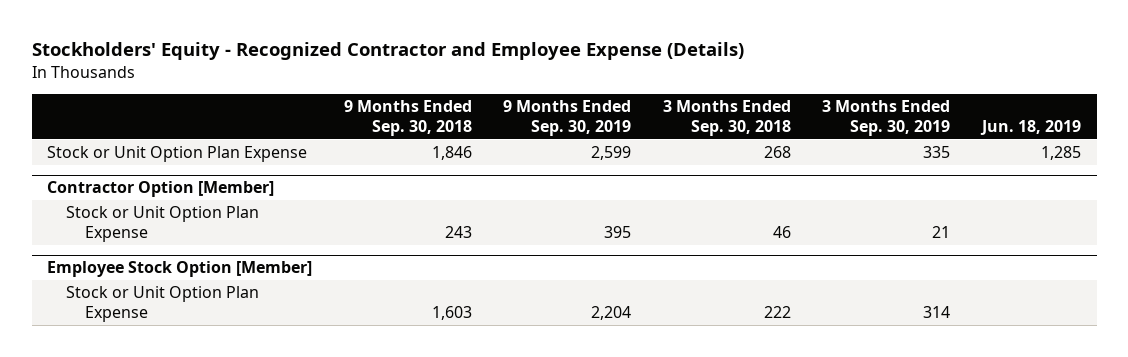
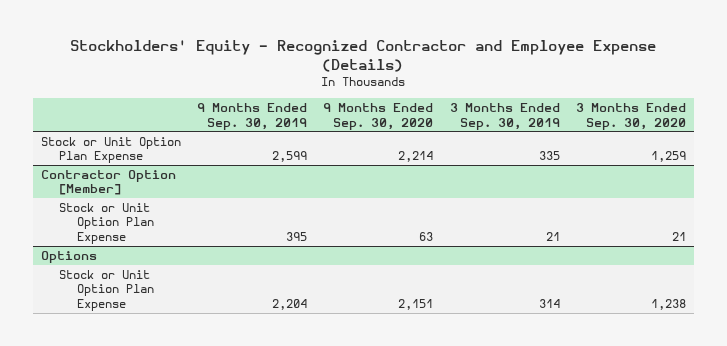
[343,99,472,137] 9 Months Ended Sep. 30, 2018 -> none
[662,99,791,137] 3 Months Ended Sep. 30, 2018 -> none
[979,120,1081,136] Jun. 18, 2019 -> none
none -> [323,103,434,130] 9 Months Ended Sep. 30, 2020
none -> [575,103,686,130] 3 Months Ended Sep. 30, 2020
[47,261,313,278] Employee Stock Option [Member] -> [40,251,97,264] Options

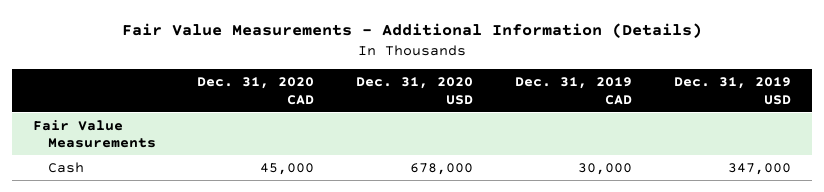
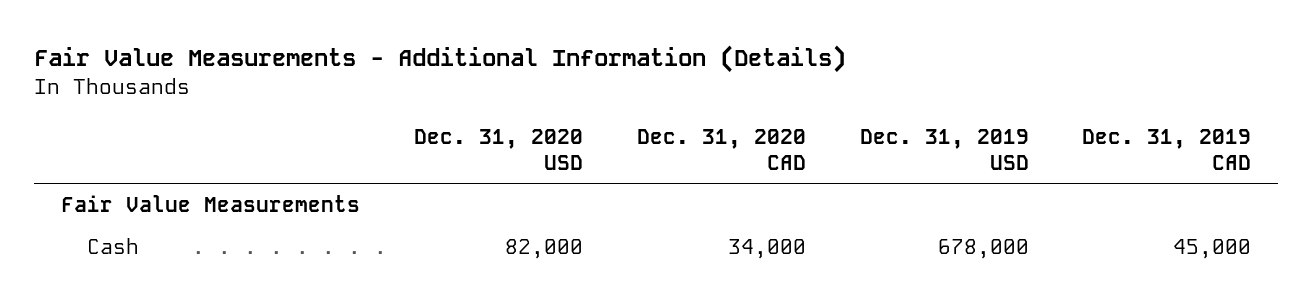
[260,162,315,175] 45,000 -> [727,239,806,260] 34,000
[410,162,474,175] 678,000 -> [504,239,583,260] 82,000
[578,162,633,175] 30,000 -> [1173,239,1252,260] 45,000
[727,162,791,175] 347,000 -> [937,239,1029,260] 678,000

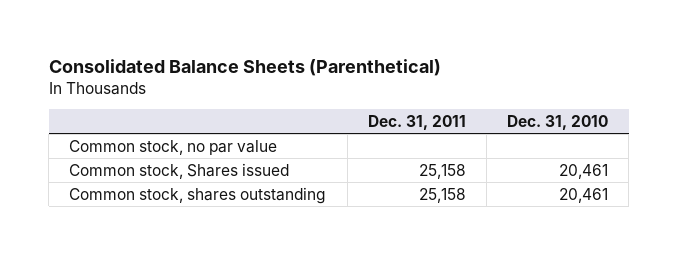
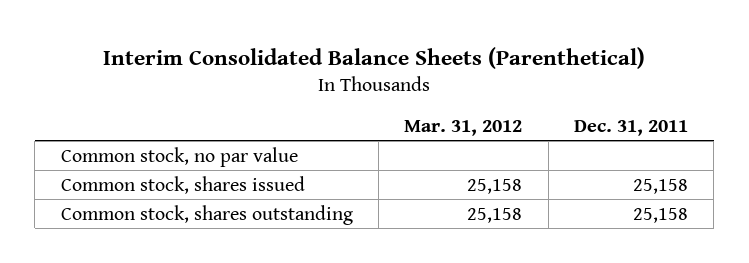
[48,58,441,76] Consolidated Balance Sheets (Parenthetical) -> [103,47,646,70] Interim Consolidated Balance Sheets (Parenthetical)
[507,114,609,130] Dec. 31, 2010 -> none
none -> [404,119,523,136] Mar. 31, 2012
[69,162,290,179] Common stock, Shares issued -> [60,175,305,194] Common stock, shares issued

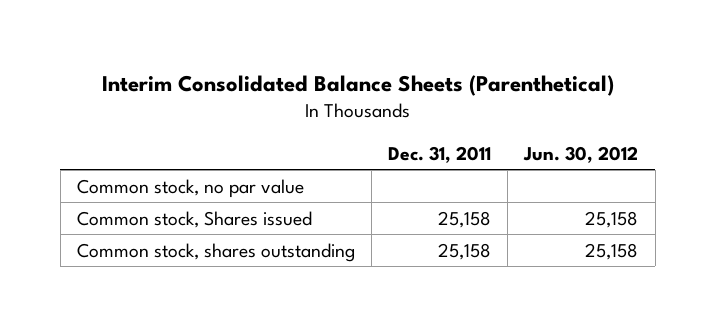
[404,119,523,136] Mar. 31, 2012 -> none
none -> [523,145,639,163] Jun. 30, 2012
[60,175,305,194] Common stock, shares issued -> [76,210,312,228] Common stock, Shares issued

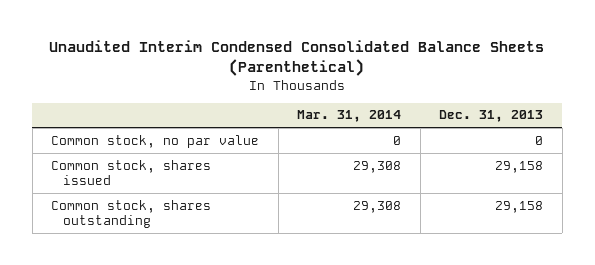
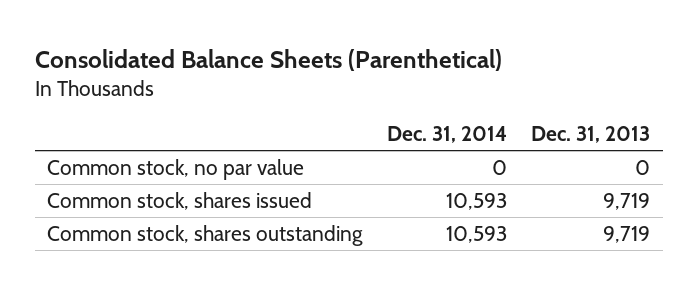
[49,40,545,77] Unaudited Interim Condensed Consolidated Balance Sheets (Parenthetical) -> [34,48,502,71] Consolidated Balance Sheets (Parenthetical)
[297,110,402,123] Mar. 31, 2014 -> none
none -> [386,126,507,144] Dec. 31, 2014
[495,160,544,173] 29,158 -> [603,192,651,210] 9,719
[495,200,544,213] 29,158 -> [603,225,651,243] 9,719

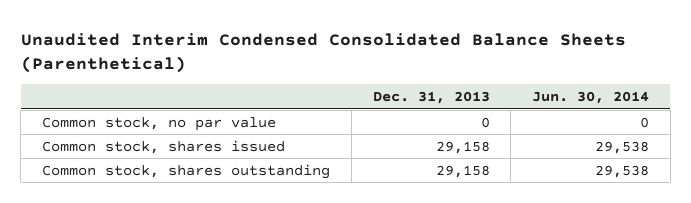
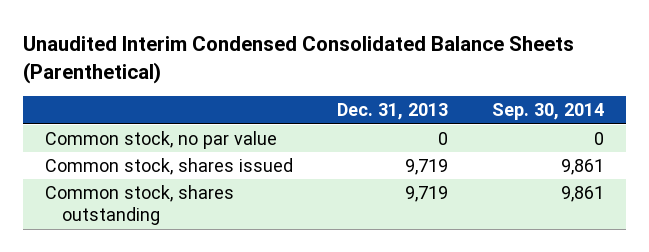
[532,91,650,105] Jun. 30, 2014 -> none
none -> [491,103,604,121] Sep. 30, 2014
[435,140,490,154] 29,158 -> [405,159,449,176] 9,719
[435,164,490,178] 29,158 -> [405,186,449,203] 9,719

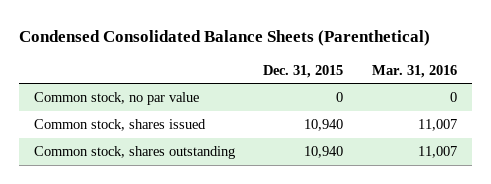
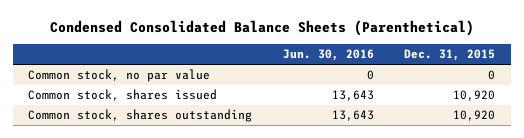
[372,64,458,78] Mar. 31, 2016 -> none
none -> [282,49,374,62] Jun. 30, 2016
[304,119,344,132] 10,940 -> [453,90,496,102] 10,920
[304,146,344,159] 10,940 -> [453,110,496,122] 10,920

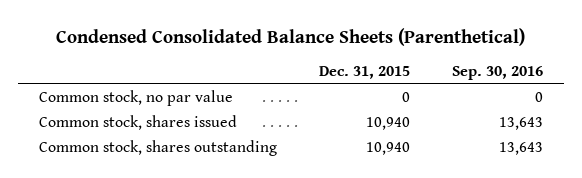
[282,49,374,62] Jun. 30, 2016 -> none
none -> [452,66,544,81] Sep. 30, 2016
[453,90,496,102] 10,920 -> [366,117,411,131] 10,940
[453,110,496,122] 10,920 -> [366,142,411,156] 10,940

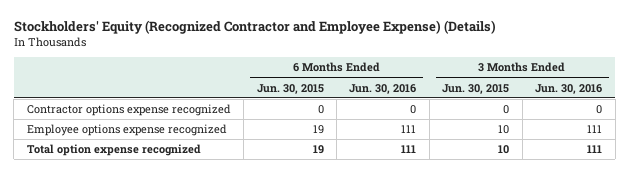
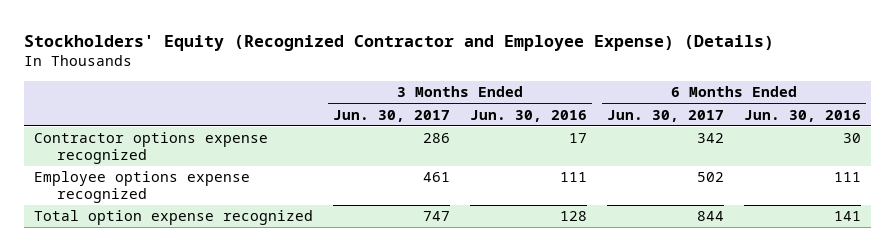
[256,83,324,94] Jun. 30, 2015 -> none
[442,83,510,94] Jun. 30, 2015 -> none
none -> [333,109,451,122] Jun. 30, 2017
none -> [606,109,724,122] Jun. 30, 2017
[410,105,417,115] 0 -> [842,133,861,144] 30
[596,105,603,115] 0 -> [568,133,587,144] 17
[401,145,417,154] 111 -> [833,211,861,222] 141
[587,145,603,154] 111 -> [559,211,587,222] 128

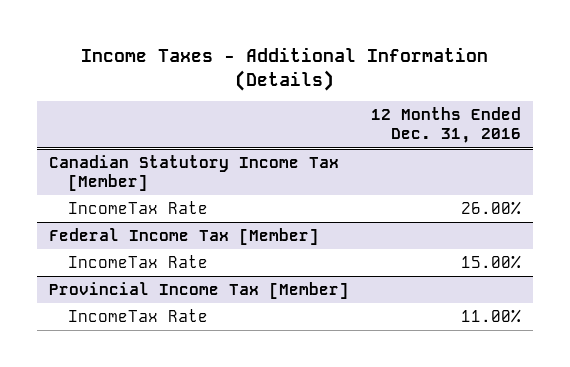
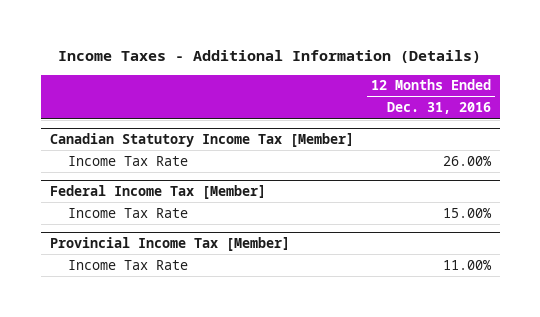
[67,201,208,215] IncomeTax Rate -> [68,155,189,166] Income Tax Rate
[67,255,208,269] IncomeTax Rate -> [68,207,189,218] Income Tax Rate
[67,309,208,323] IncomeTax Rate -> [68,259,189,270] Income Tax Rate

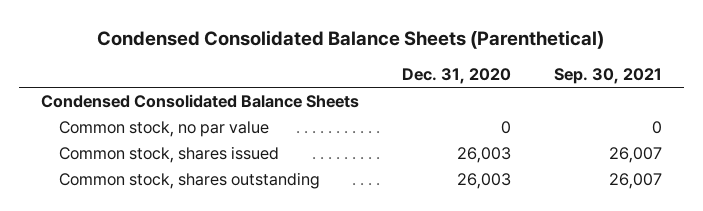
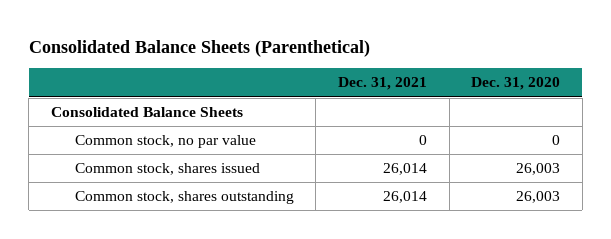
[97,29,605,49] Condensed Consolidated Balance Sheets (Parenthetical) -> [28,39,370,57] Consolidated Balance Sheets (Parenthetical)
[554,68,663,85] Sep. 30, 2021 -> none
none -> [338,77,428,91] Dec. 31, 2021
[40,93,359,108] Condensed Consolidated Balance Sheets -> [50,107,243,118] Consolidated Balance Sheets

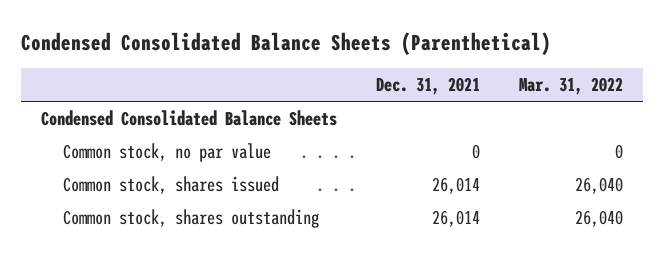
[28,39,370,57] Consolidated Balance Sheets (Parenthetical) -> [20,31,551,55] Condensed Consolidated Balance Sheets (Parenthetical)
[471,77,561,91] Dec. 31, 2020 -> none
none -> [519,77,624,96] Mar. 31, 2022
[50,107,243,118] Consolidated Balance Sheets -> [40,109,337,126] Condensed Consolidated Balance Sheets

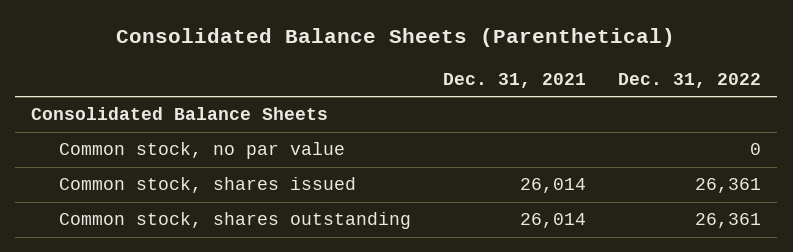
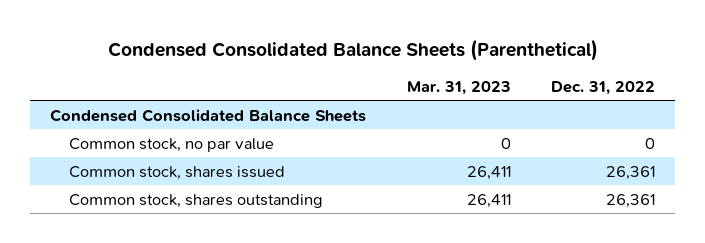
[116,28,676,48] Consolidated Balance Sheets (Parenthetical) -> [107,38,598,61] Condensed Consolidated Balance Sheets (Parenthetical)
[443,72,587,88] Dec. 31, 2021 -> none
none -> [406,80,511,95] Mar. 31, 2023
[31,107,329,121] Consolidated Balance Sheets -> [50,108,367,122] Condensed Consolidated Balance Sheets

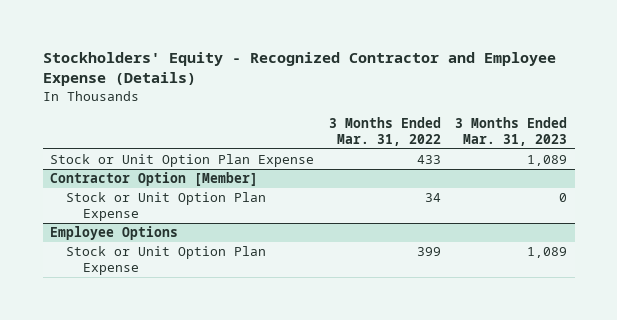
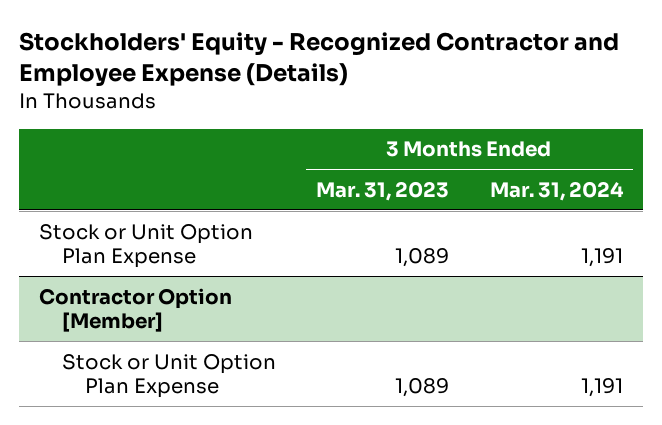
[328,117,441,146] 3 Months Ended Mar. 31, 2022 -> none
none -> [489,180,624,201] Mar. 31, 2024
[66,192,267,221] Stock or Unit Option Plan Expense -> none
[50,226,179,241] Employee Options -> none

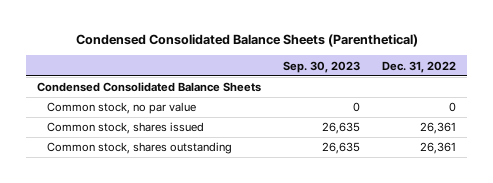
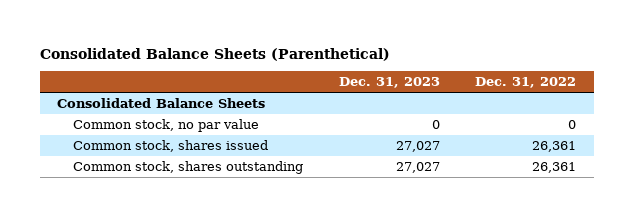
[75,33,418,47] Condensed Consolidated Balance Sheets (Parenthetical) -> [39,47,390,61] Consolidated Balance Sheets (Parenthetical)
[283,60,361,73] Sep. 30, 2023 -> none
none -> [338,76,440,88] Dec. 31, 2023
[37,82,262,93] Condensed Consolidated Balance Sheets -> [57,98,266,109] Consolidated Balance Sheets

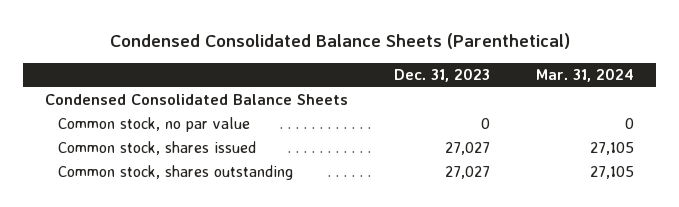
[39,47,390,61] Consolidated Balance Sheets (Parenthetical) -> [109,33,570,50] Condensed Consolidated Balance Sheets (Parenthetical)
[475,76,577,88] Dec. 31, 2022 -> none
none -> [535,68,634,83] Mar. 31, 2024
[57,98,266,109] Consolidated Balance Sheets -> [45,94,349,106] Condensed Consolidated Balance Sheets

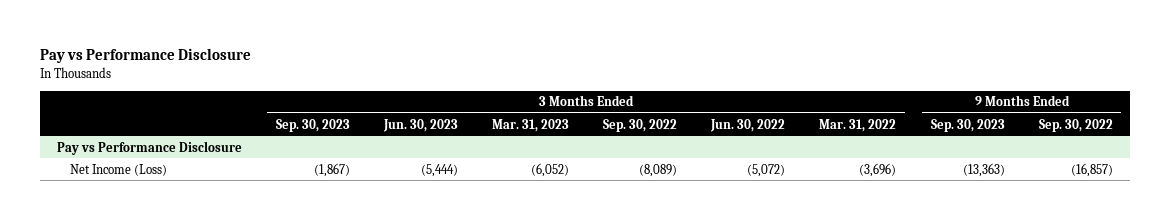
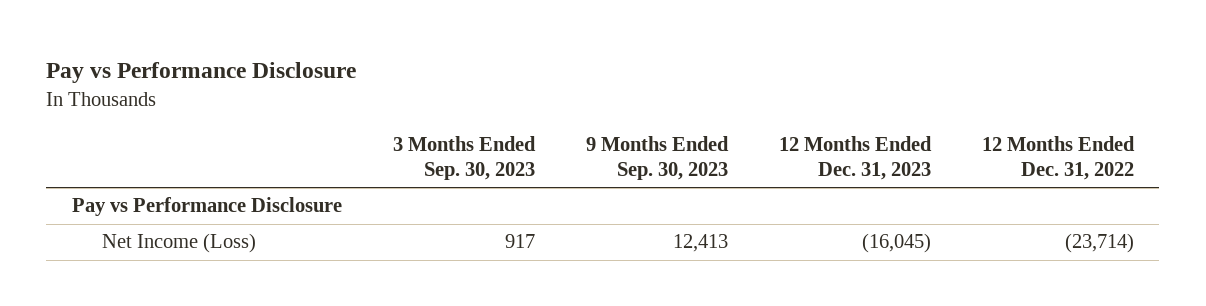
[383,118,459,132] Jun. 30, 2023 -> none
[492,118,570,132] Mar. 31, 2023 -> none
[603,118,678,132] Sep. 30, 2022 -> none
[710,118,786,132] Jun. 30, 2022 -> none
[819,118,897,132] Mar. 31, 2022 -> none
[1038,118,1113,132] Sep. 30, 2022 -> none
none -> [778,135,932,180] 12 Months Ended Dec. 31, 2023
none -> [981,135,1135,180] 12 Months Ended Dec. 31, 2022
[313,162,350,177] (1,867) -> [504,234,535,249] 917
[962,162,1005,177] (13,363) -> [672,234,728,253] 12,413

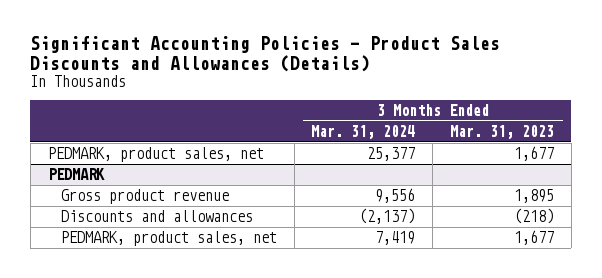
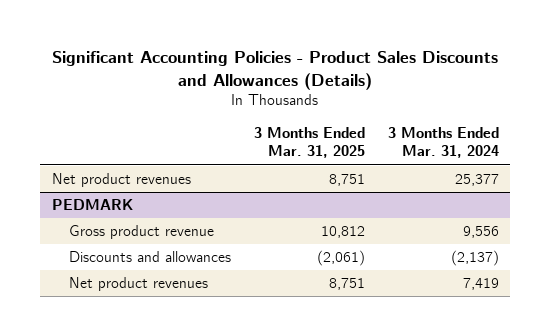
[450,124,555,139] Mar. 31, 2023 -> none
none -> [254,126,366,159] 3 Months Ended Mar. 31, 2025
[47,147,264,163] PEDMARK, product sales, net -> [51,173,191,188] Net product revenues
[60,231,277,247] PEDMARK, product sales, net -> [69,277,209,292] Net product revenues

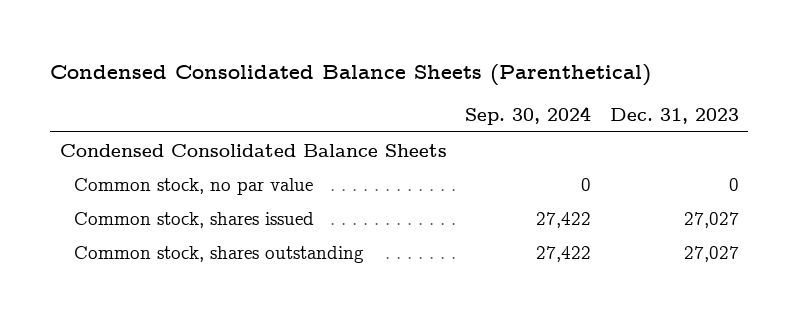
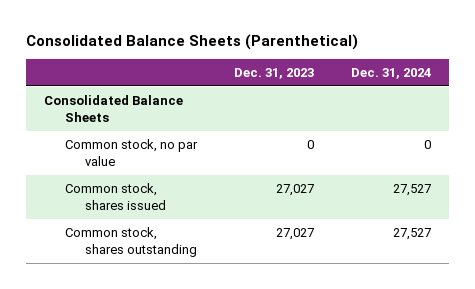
[50,63,652,86] Condensed Consolidated Balance Sheets (Parenthetical) -> [25,33,358,50] Consolidated Balance Sheets (Parenthetical)
[465,105,592,125] Sep. 30, 2024 -> none
none -> [350,68,431,80] Dec. 31, 2024
[59,143,447,157] Condensed Consolidated Balance Sheets -> [44,95,184,122] Consolidated Balance Sheets

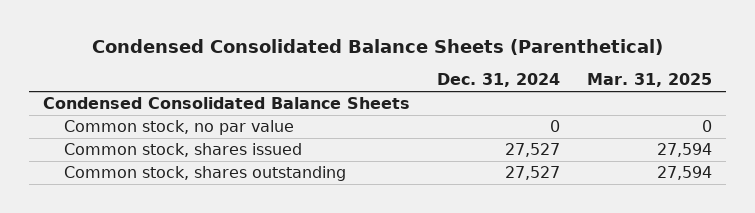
[25,33,358,50] Consolidated Balance Sheets (Parenthetical) -> [91,39,663,56] Condensed Consolidated Balance Sheets (Parenthetical)
[234,68,315,80] Dec. 31, 2023 -> none
none -> [587,73,713,88] Mar. 31, 2025
[44,95,184,122] Consolidated Balance Sheets -> [42,96,410,109] Condensed Consolidated Balance Sheets

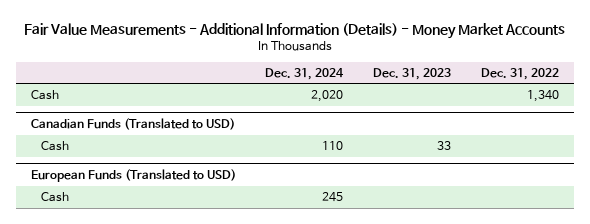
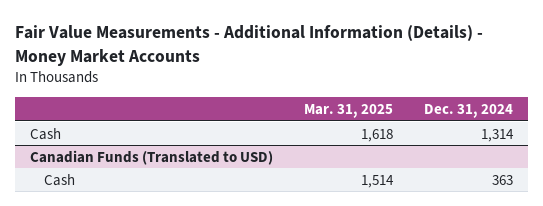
[373,67,452,80] Dec. 31, 2023 -> none
[480,67,559,80] Dec. 31, 2022 -> none
none -> [303,103,393,118] Mar. 31, 2025
[311,90,344,103] 2,020 -> [480,128,514,142] 1,314
[30,168,236,182] European Funds (Translated to USD) -> none
[41,192,70,203] Cash -> none
[322,141,344,151] 110 -> [491,174,513,185] 363

